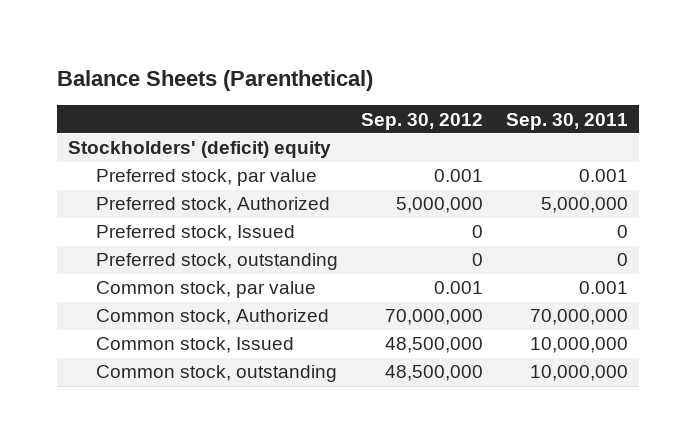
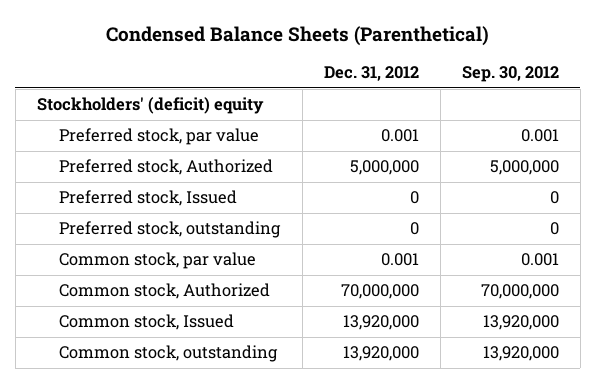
[56,70,373,92] Balance Sheets (Parenthetical) -> [105,25,489,46] Condensed Balance Sheets (Parenthetical)
[505,112,628,130] Sep. 30, 2011 -> none
none -> [323,66,419,82] Dec. 31, 2012
[384,337,483,354] 48,500,000 -> [482,315,559,331] 13,920,000
[384,365,483,382] 48,500,000 -> [482,346,559,362] 13,920,000

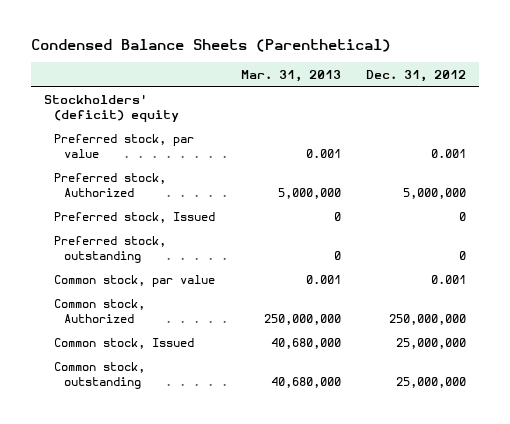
[461,66,559,83] Sep. 30, 2012 -> none
none -> [240,69,341,82] Mar. 31, 2013
[340,284,419,300] 70,000,000 -> [389,313,467,325] 250,000,000
[342,315,419,331] 13,920,000 -> [396,337,467,349] 25,000,000
[342,346,419,362] 13,920,000 -> [396,376,467,388] 25,000,000

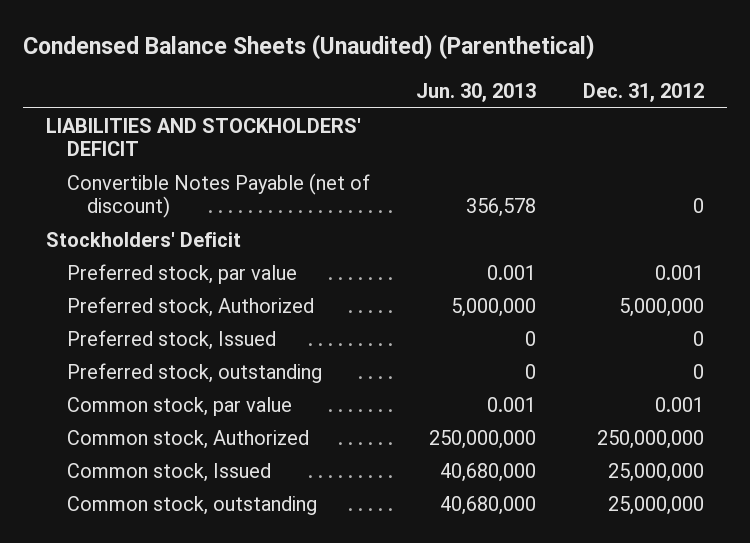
[31,38,392,52] Condensed Balance Sheets (Parenthetical) -> [23,34,596,61] Condensed Balance Sheets (Unaudited) (Parenthetical)
[240,69,341,82] Mar. 31, 2013 -> none
none -> [416,83,537,103] Jun. 30, 2013
none -> [46,117,362,157] LIABILITIES AND STOCKHOLDERS' DEFICIT
none -> [66,172,370,219] Convertible Notes Payable (net of discount)
[43,93,179,122] Stockholders' (deficit) equity -> [46,231,242,247] Stockholders' Deficit

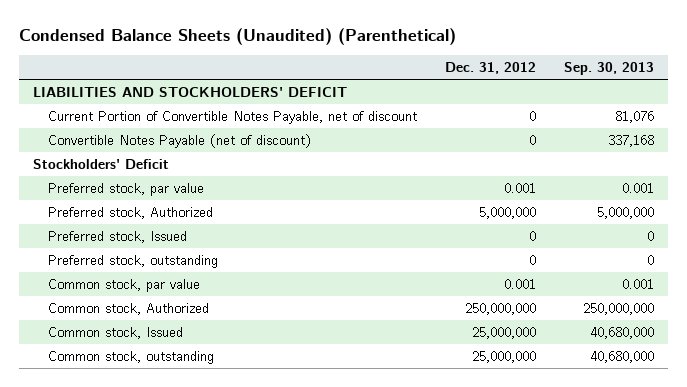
[416,83,537,103] Jun. 30, 2013 -> none
none -> [564,62,655,76] Sep. 30, 2013
none -> [48,110,418,124] Current Portion of Convertible Notes Payable, net of discount

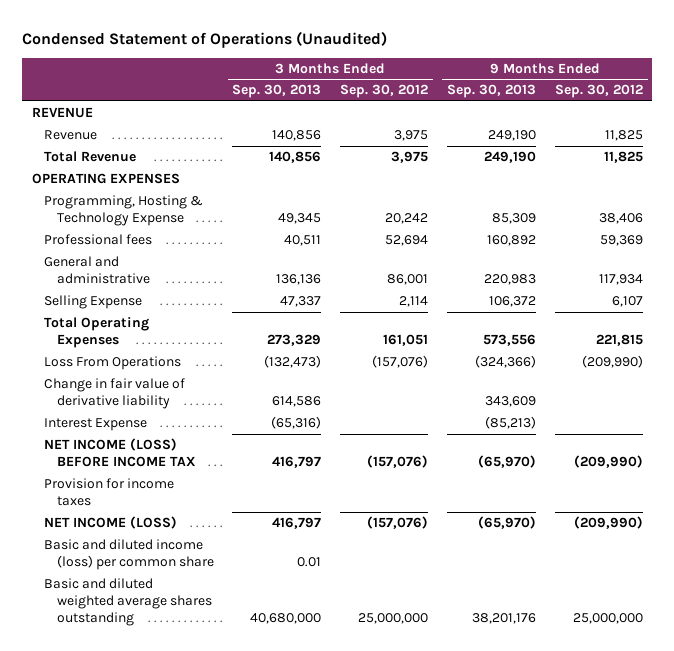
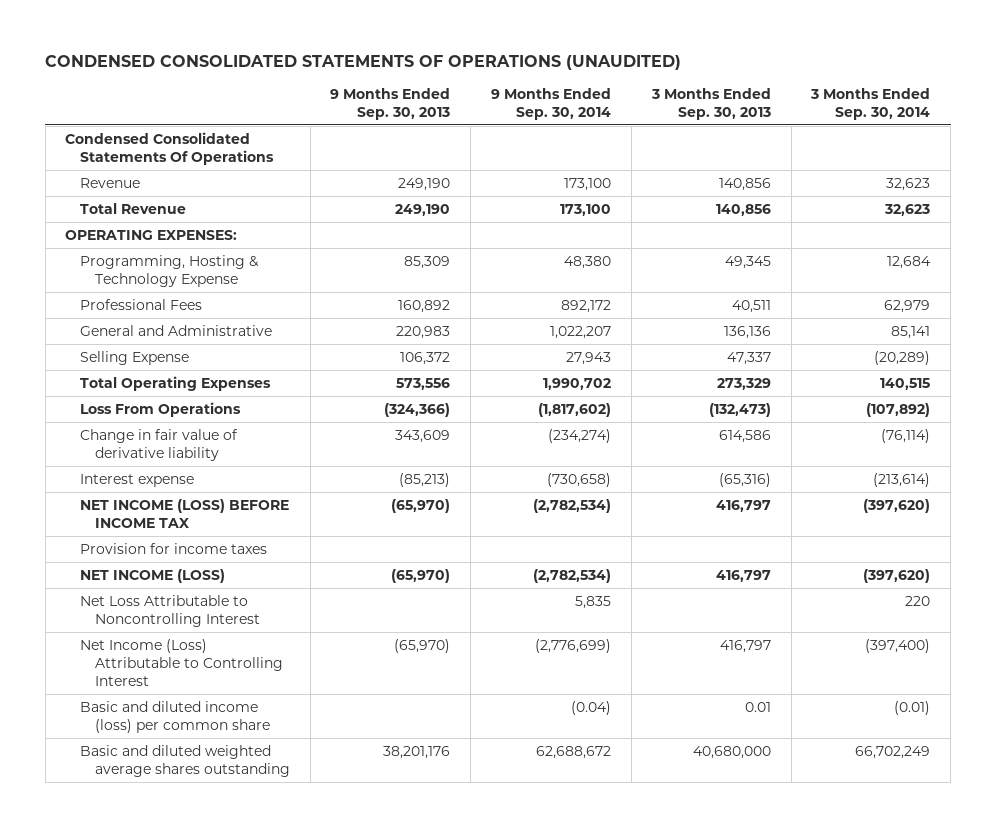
[22,30,388,48] Condensed Statement of Operations (Unaudited) -> [45,54,682,70] CONDENSED CONSOLIDATED STATEMENTS OF OPERATIONS (UNAUDITED)
[340,84,429,99] Sep. 30, 2012 -> none
[554,84,643,99] Sep. 30, 2012 -> none
none -> [491,87,612,120] 9 Months Ended Sep. 30, 2014
none -> [810,87,931,120] 3 Months Ended Sep. 30, 2014
[31,107,93,119] REVENUE -> none
none -> [65,131,275,165] Condensed Consolidated Statements Of Operations
[31,173,180,185] OPERATING EXPENSES -> [65,229,238,240] OPERATING EXPENSES:
[44,234,153,246] Professional fees -> [80,298,203,310] Professional Fees
[44,256,150,285] General and administrative -> [80,324,273,336] General and Administrative
[44,418,148,432] Interest Expense -> [80,473,195,487] Interest expense
none -> [80,594,260,627] Net Loss Attributable to Noncontrolling Interest
none -> [80,638,283,686] Net Income (Loss) Attributable to Controlling Interest

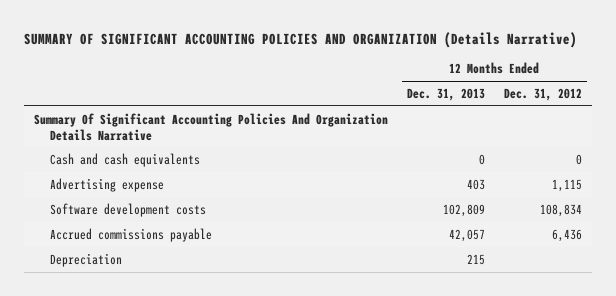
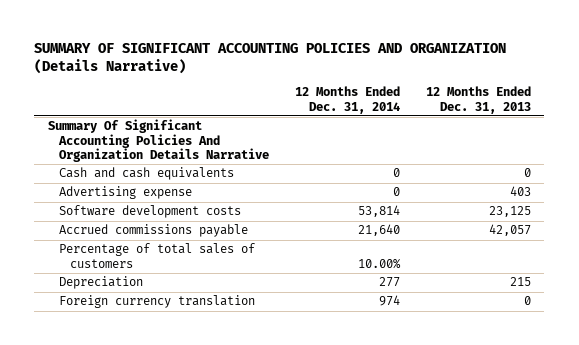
[504,88,583,102] Dec. 31, 2012 -> none
none -> [294,86,400,114] 12 Months Ended Dec. 31, 2014
[442,203,485,217] 102,809 -> [489,206,532,218] 23,125
none -> [58,243,255,268] Percentage of total sales of customers
none -> [58,295,255,309] Foreign currency translation

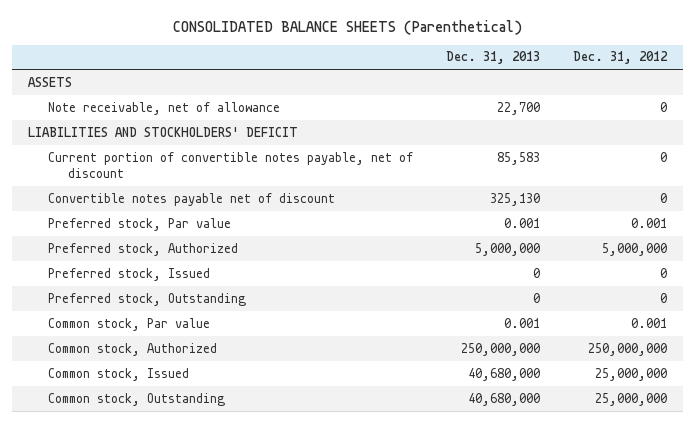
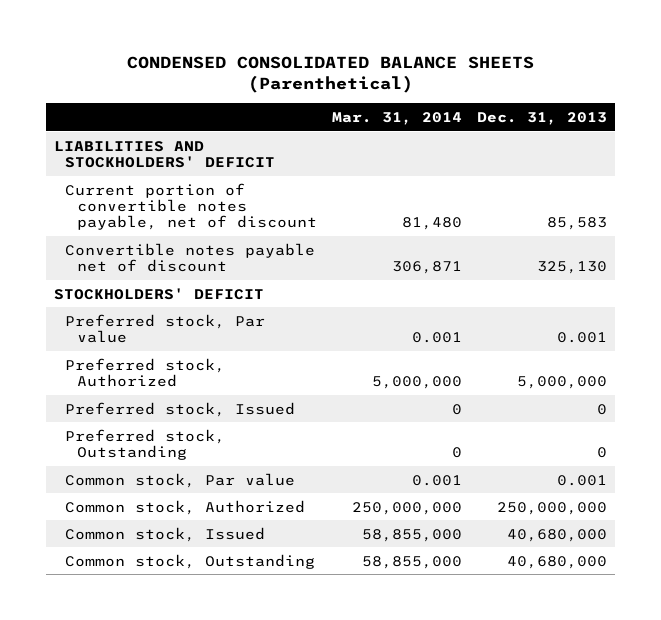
[172,19,522,35] CONSOLIDATED BALANCE SHEETS (Parenthetical) -> [126,55,534,94] CONDENSED CONSOLIDATED BALANCE SHEETS (Parenthetical)
[572,51,668,65] Dec. 31, 2012 -> none
none -> [332,112,463,126] Mar. 31, 2014
[28,76,73,87] ASSETS -> none
[48,101,281,115] Note receivable, net of allowance -> none
none -> [53,287,264,300] STOCKHOLDERS' DEFICIT

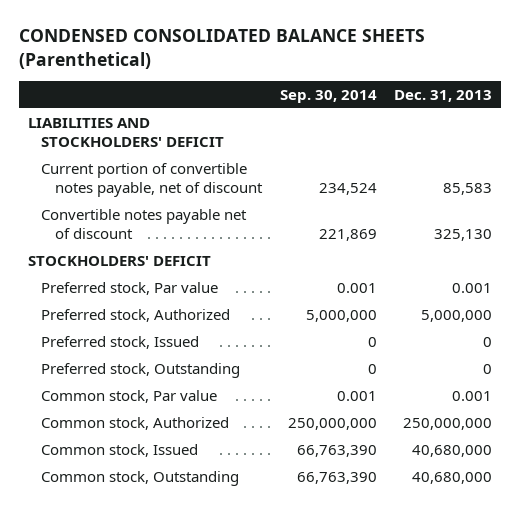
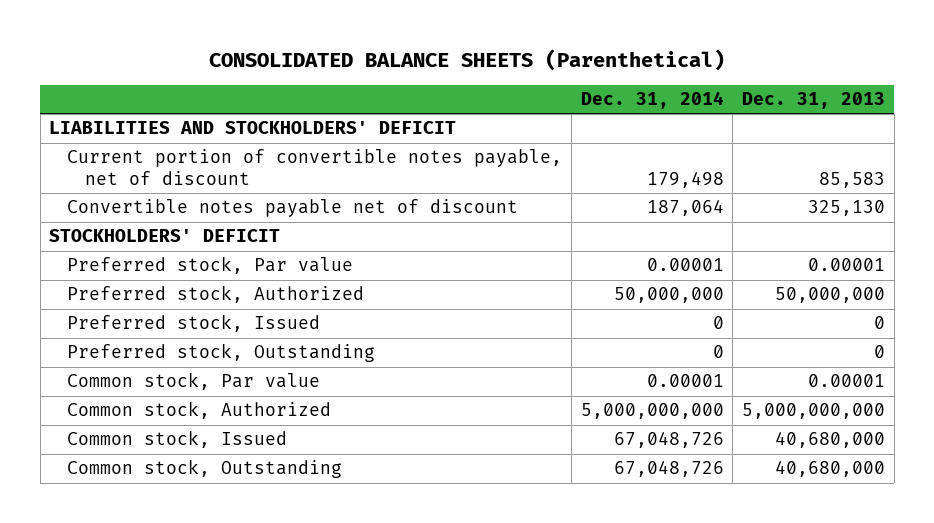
[18,29,425,69] CONDENSED CONSOLIDATED BALANCE SHEETS (Parenthetical) -> [209,49,726,72] CONSOLIDATED BALANCE SHEETS (Parenthetical)
[279,89,377,103] Sep. 30, 2014 -> none
none -> [580,90,724,109] Dec. 31, 2014
[452,282,493,293] 0.001 -> [808,258,886,272] 0.00001
[421,309,493,322] 5,000,000 -> [775,287,886,304] 50,000,000
[452,390,493,401] 0.001 -> [808,374,886,388] 0.00001
[403,417,493,430] 250,000,000 -> [742,403,886,420] 5,000,000,000

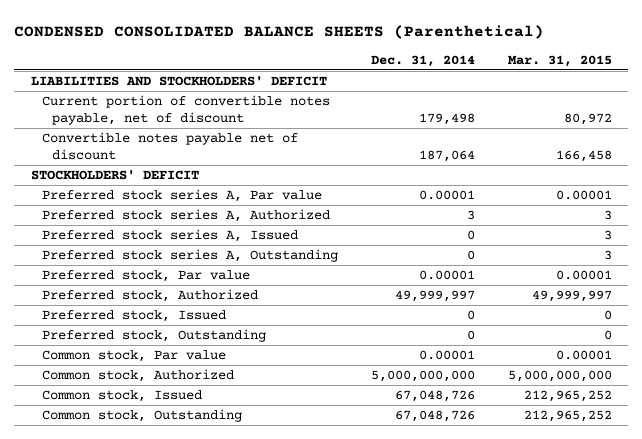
[209,49,726,72] CONSOLIDATED BALANCE SHEETS (Parenthetical) -> [14,24,545,39] CONDENSED CONSOLIDATED BALANCE SHEETS (Parenthetical)
[742,91,886,109] Dec. 31, 2013 -> none
none -> [507,54,612,67] Mar. 31, 2015
none -> [41,189,322,203] Preferred stock series A, Par value
none -> [41,209,330,223] Preferred stock series A, Authorized
none -> [41,229,298,243] Preferred stock series A, Issued
none -> [41,249,338,263] Preferred stock series A, Outstanding
[613,287,724,304] 50,000,000 -> [394,290,475,303] 49,999,997

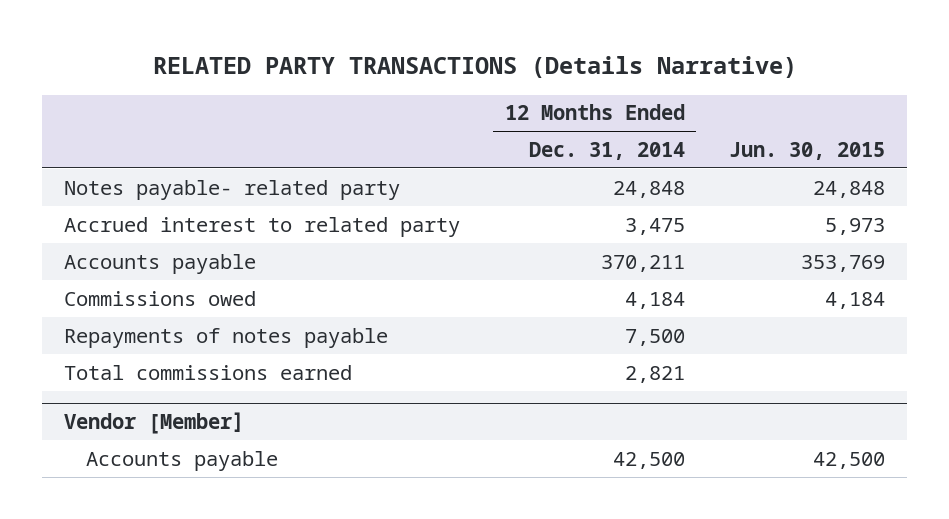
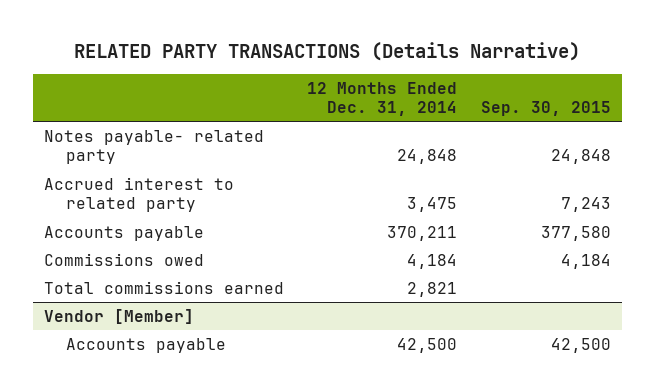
[728,141,885,160] Jun. 30, 2015 -> none
none -> [480,101,611,117] Sep. 30, 2015
[64,327,389,348] Repayments of notes payable -> none

